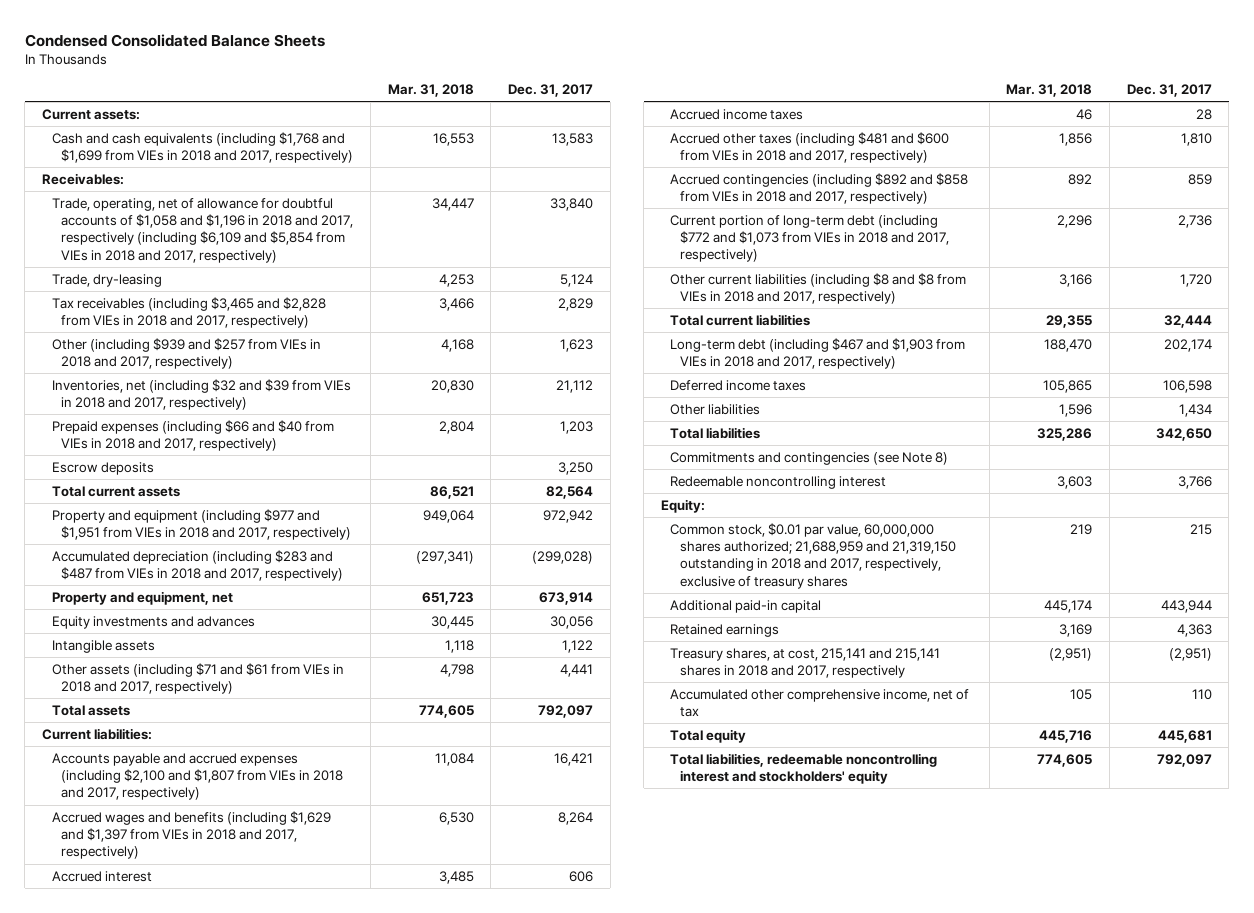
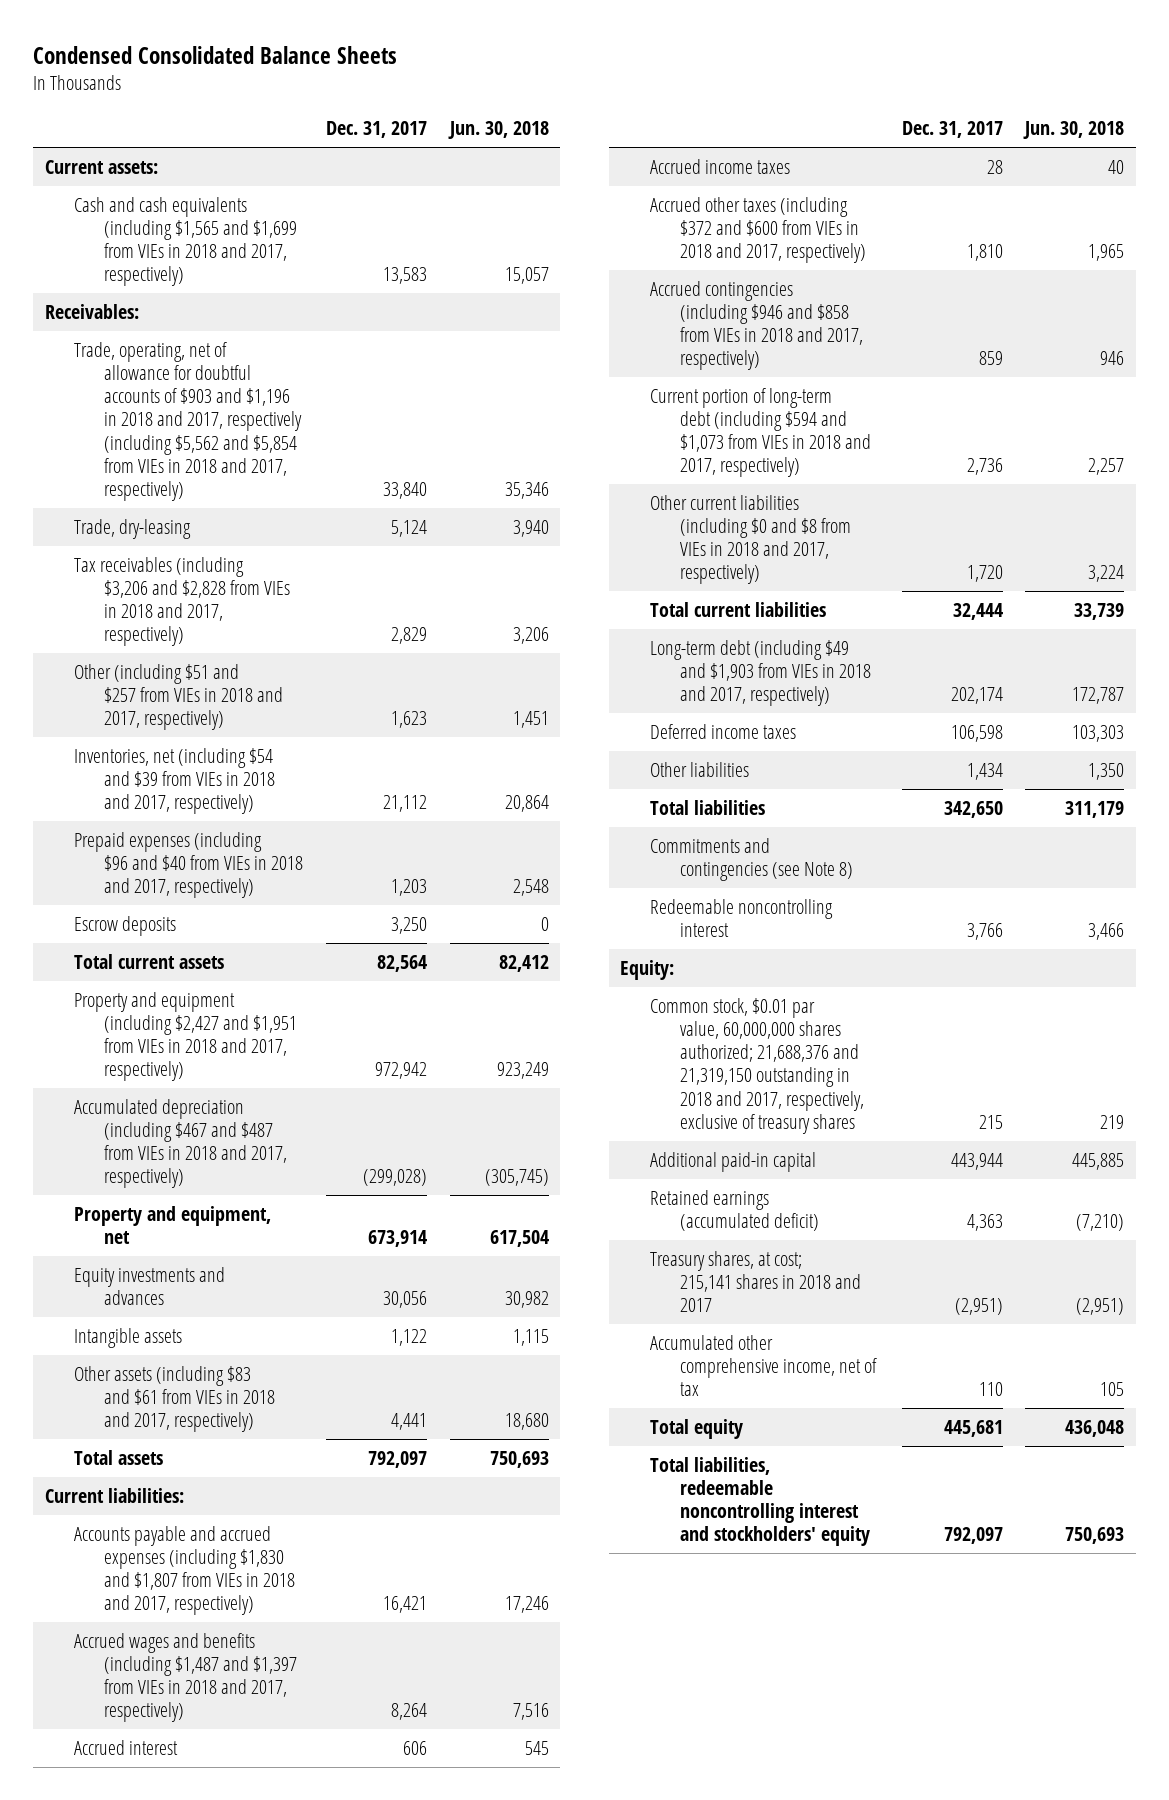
[387,83,474,97] Mar. 31, 2018 -> none
none -> [447,121,549,140] Jun. 30, 2018
[51,131,354,164] Cash and cash equivalents (including $1,768 and $1,699 from VIEs in 2018 and 2017, respectively) -> [74,196,298,287] Cash and cash equivalents (including $1,565 and $1,699 from VIEs in 2018 and 2017, respectively)
[51,197,354,263] Trade, operating, net of allowance for doubtful accounts of $1,058 and $1,196 in 2018 and 2017, respectively (including $6,109 and $5,854 from VIEs in 2018 and 2017, respectively) -> [74,341,303,501] Trade, operating, net of allowance for doubtful accounts of $903 and $1,196 in 2018 and 2017, respectively (including $5,562 and $5,854 from VIEs in 2018 and 2017, respectively)
[51,296,326,329] Tax receivables (including $3,465 and $2,828 from VIEs in 2018 and 2017, respectively) -> [74,556,291,647] Tax receivables (including $3,206 and $2,828 from VIEs in 2018 and 2017, respectively)
[51,337,321,370] Other (including $939 and $257 from VIEs in 2018 and 2017, respectively) -> [74,663,284,731] Other (including $51 and $257 from VIEs in 2018 and 2017, respectively)
[51,378,351,411] Inventories, net (including $32 and $39 from VIEs in 2018 and 2017, respectively) -> [74,747,276,815] Inventories, net (including $54 and $39 from VIEs in 2018 and 2017, respectively)
[51,419,334,452] Prepaid expenses (including $66 and $40 from VIEs in 2018 and 2017, respectively) -> [74,831,304,899] Prepaid expenses (including $96 and $40 from VIEs in 2018 and 2017, respectively)
[51,508,352,541] Property and equipment (including $977 and $1,951 from VIEs in 2018 and 2017, respectively) -> [74,991,298,1082] Property and equipment (including $2,427 and $1,951 from VIEs in 2018 and 2017, respectively)
[51,549,344,582] Accumulated depreciation (including $283 and $487 from VIEs in 2018 and 2017, respectively) -> [74,1098,288,1189] Accumulated depreciation (including $467 and $487 from VIEs in 2018 and 2017, respectively)
[51,662,344,695] Other assets (including $71 and $61 from VIEs in 2018 and 2017, respectively) -> [74,1365,276,1433] Other assets (including $83 and $61 from VIEs in 2018 and 2017, respectively)
[51,752,344,801] Accounts payable and accrued expenses (including $2,100 and $1,807 from VIEs in 2018 and 2017, respectively) -> [74,1525,296,1616] Accounts payable and accrued expenses (including $1,830 and $1,807 from VIEs in 2018 and 2017, respectively)
[51,810,331,860] Accrued wages and benefits (including $1,629 and $1,397 from VIEs in 2018 and 2017, respectively) -> [74,1632,298,1723] Accrued wages and benefits (including $1,487 and $1,397 from VIEs in 2018 and 2017, respectively)
[670,131,950,164] Accrued other taxes (including $481 and $600 from VIEs in 2018 and 2017, respectively) -> [649,196,866,264] Accrued other taxes (including $372 and $600 from VIEs in 2018 and 2017, respectively)
[670,172,969,205] Accrued contingencies (including $892 and $858 from VIEs in 2018 and 2017, respectively) -> [649,280,863,371] Accrued contingencies (including $946 and $858 from VIEs in 2018 and 2017, respectively)
[670,214,949,263] Current portion of long-term debt (including $772 and $1,073 from VIEs in 2018 and 2017, respectively) -> [649,387,871,478] Current portion of long-term debt (including $594 and $1,073 from VIEs in 2018 and 2017, respectively)
[670,272,967,305] Other current liabilities (including $8 and $8 from VIEs in 2018 and 2017, respectively) -> [649,494,851,585] Other current liabilities (including $0 and $8 from VIEs in 2018 and 2017, respectively)
[670,337,966,370] Long-term debt (including $467 and $1,903 from VIEs in 2018 and 2017, respectively) -> [649,639,871,707] Long-term debt (including $49 and $1,903 from VIEs in 2018 and 2017, respectively)
[670,522,956,589] Common stock, $0.01 par value, 60,000,000 shares authorized; 21,688,959 and 21,319,150 outstanding in 2018 and 2017, respectively, exclusive of treasury shares -> [649,997,864,1134] Common stock, $0.01 par value, 60,000,000 shares authorized; 21,688,376 and 21,319,150 outstanding in 2018 and 2017, respectively, exclusive of treasury shares
[670,623,780,637] Retained earnings -> [649,1189,819,1232] Retained earnings (accumulated deficit)
[670,647,941,679] Treasury shares, at cost, 215,141 and 215,141 shares in 2018 and 2017, respectively -> [649,1250,861,1313] Treasury shares, at cost; 215,141 shares in 2018 and 2017

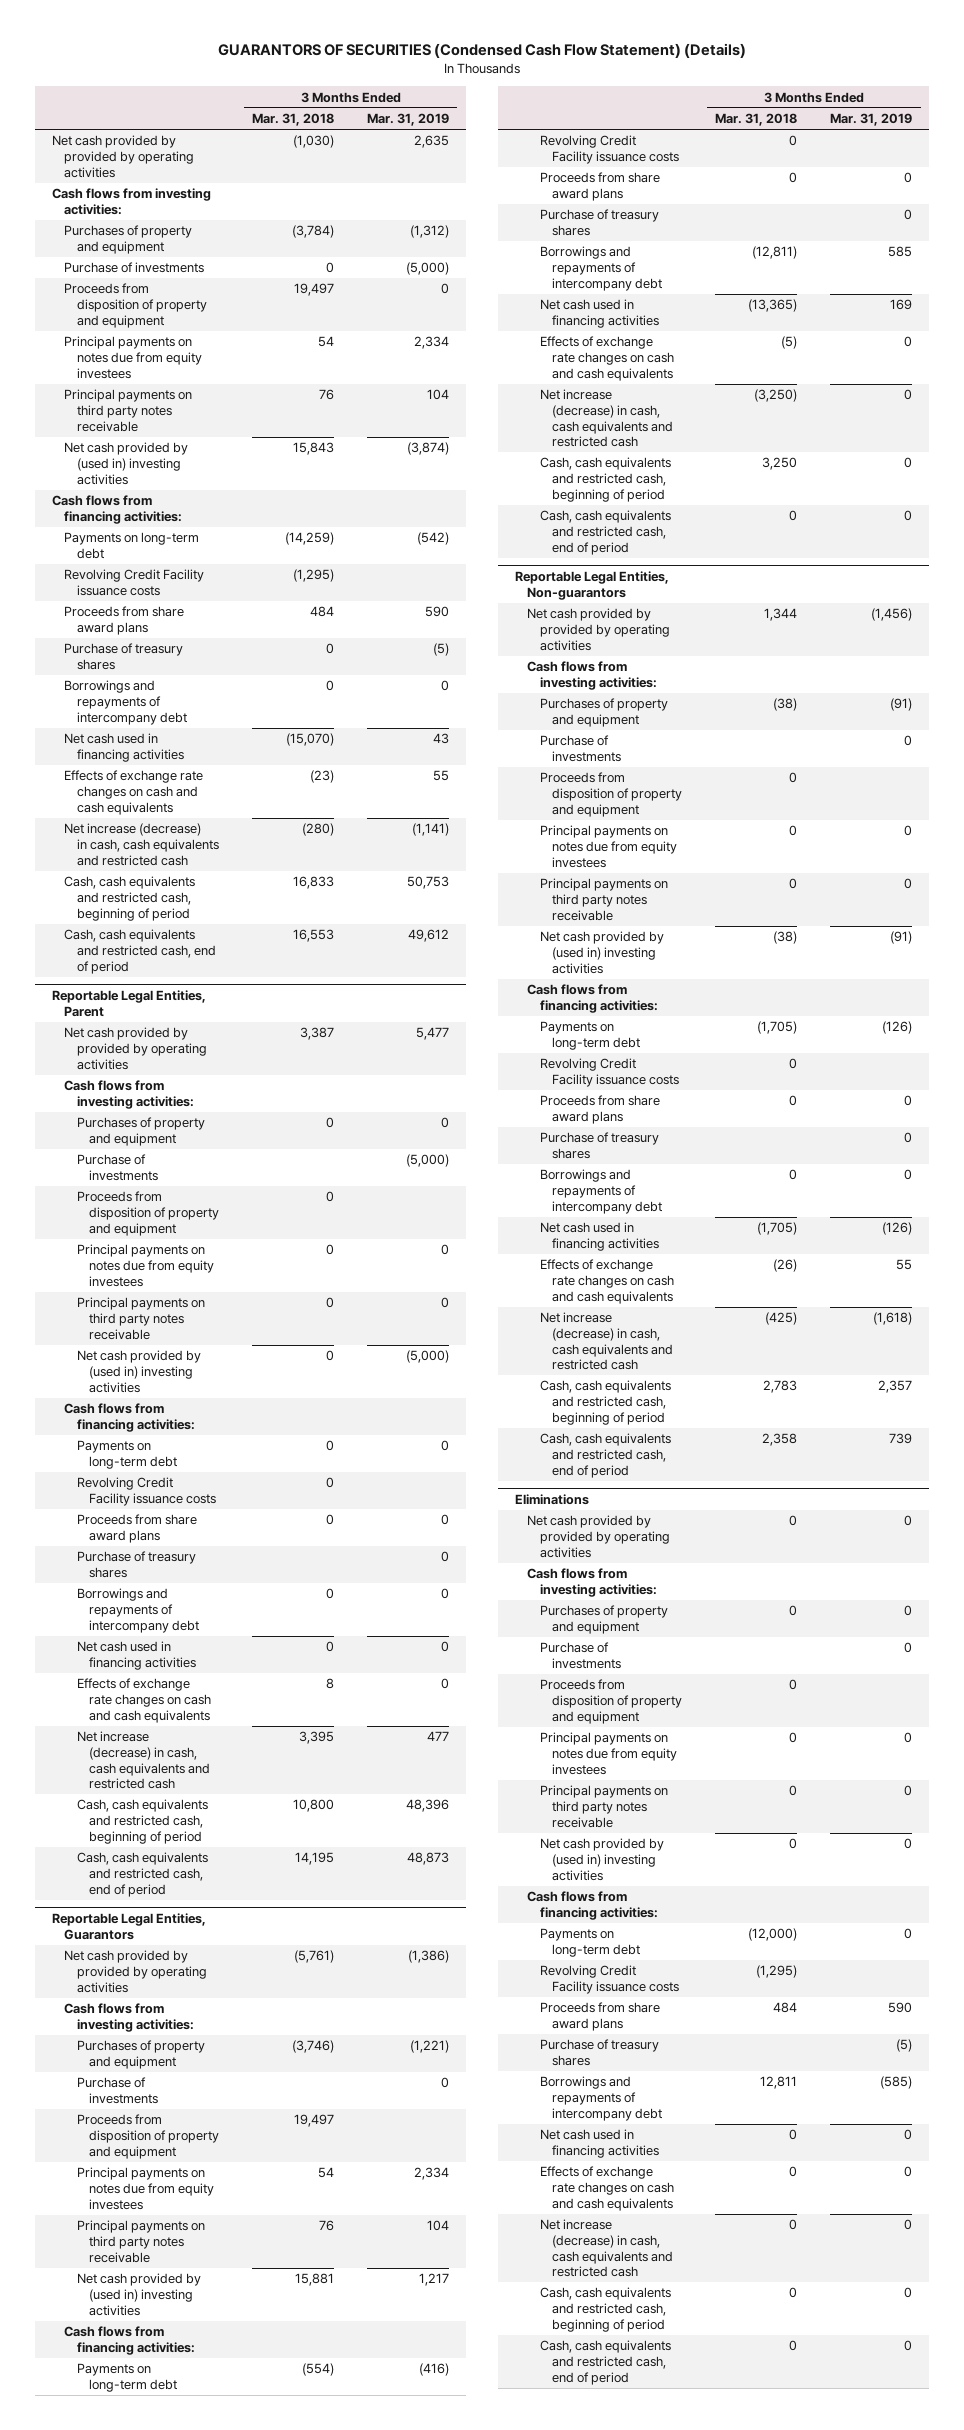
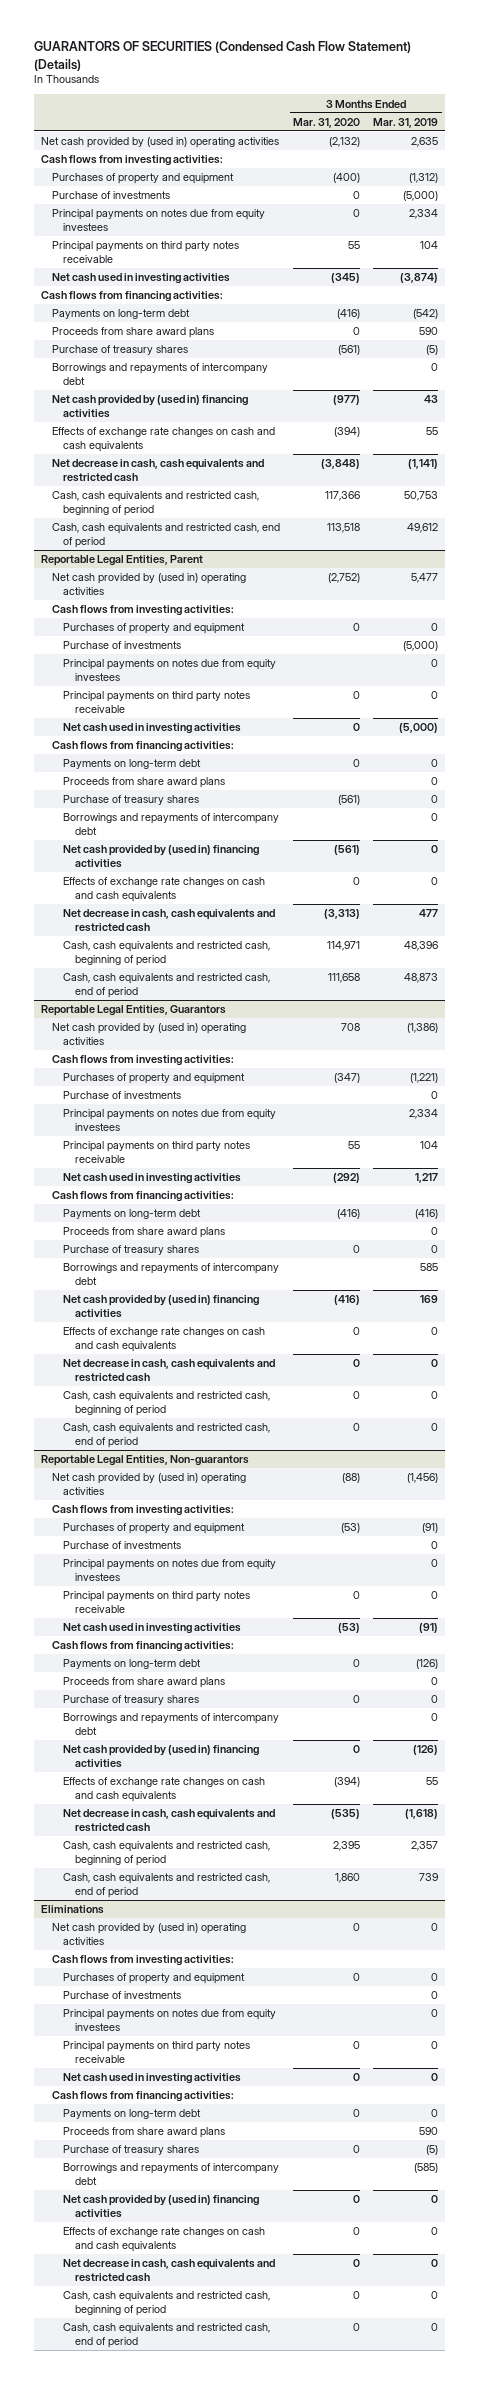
[252,113,335,127] Mar. 31, 2018 -> none
none -> [293,117,361,128] Mar. 31, 2020
[51,135,195,178] Net cash provided by provided by operating activities -> [40,137,279,149] Net cash provided by (used in) operating activities
[64,283,207,328] Proceeds from disposition of property and equipment -> none
[64,442,189,485] Net cash provided by (used in) investing activities -> [52,273,231,285] Net cash used in investing activities
[64,569,205,597] Revolving Credit Facility issuance costs -> none
[64,733,184,763] Net cash used in financing activities -> [52,395,249,418] Net cash provided by (used in) financing activities
[64,823,219,866] Net increase (decrease) in cash, cash equivalents and restricted cash -> [52,459,265,482] Net decrease in cash, cash equivalents and restricted cash
[64,1027,207,1070] Net cash provided by provided by operating activities -> [52,573,247,595] Net cash provided by (used in) operating activities
[76,1191,220,1236] Proceeds from disposition of property and equipment -> none
[76,1350,201,1393] Net cash provided by (used in) investing activities -> [63,723,242,735] Net cash used in investing activities
[76,1477,217,1507] Revolving Credit Facility issuance costs -> none
[76,1641,197,1671] Net cash used in financing activities -> [63,845,260,868] Net cash provided by (used in) financing activities
[76,1731,211,1790] Net increase (decrease) in cash, cash equivalents and restricted cash -> [63,909,276,932] Net decrease in cash, cash equivalents and restricted cash
[64,1950,207,1993] Net cash provided by provided by operating activities -> [52,1023,247,1045] Net cash provided by (used in) operating activities
[76,2114,220,2159] Proceeds from disposition of property and equipment -> none
[76,2273,201,2316] Net cash provided by (used in) investing activities -> [63,1173,242,1185] Net cash used in investing activities
[539,135,680,165] Revolving Credit Facility issuance costs -> none
[539,299,660,329] Net cash used in financing activities -> [63,1295,260,1318] Net cash provided by (used in) financing activities
[539,389,674,448] Net increase (decrease) in cash, cash equivalents and restricted cash -> [63,1359,276,1382] Net decrease in cash, cash equivalents and restricted cash
[527,608,670,651] Net cash provided by provided by operating activities -> [52,1473,247,1495] Net cash provided by (used in) operating activities
[539,772,683,817] Proceeds from disposition of property and equipment -> none
[539,931,664,974] Net cash provided by (used in) investing activities -> [63,1623,242,1635] Net cash used in investing activities
[539,1058,680,1088] Revolving Credit Facility issuance costs -> none
[539,1222,660,1252] Net cash used in financing activities -> [63,1745,260,1768] Net cash provided by (used in) financing activities
[539,1312,674,1371] Net increase (decrease) in cash, cash equivalents and restricted cash -> [63,1809,276,1832] Net decrease in cash, cash equivalents and restricted cash
[527,1515,670,1558] Net cash provided by provided by operating activities -> [52,1923,247,1945] Net cash provided by (used in) operating activities
[539,1679,683,1724] Proceeds from disposition of property and equipment -> none
[539,1838,664,1881] Net cash provided by (used in) investing activities -> [63,2073,242,2085] Net cash used in investing activities
[539,1965,680,1995] Revolving Credit Facility issuance costs -> none
[539,2129,660,2159] Net cash used in financing activities -> [63,2195,260,2218] Net cash provided by (used in) financing activities
[539,2219,674,2278] Net increase (decrease) in cash, cash equivalents and restricted cash -> [63,2259,276,2282] Net decrease in cash, cash equivalents and restricted cash

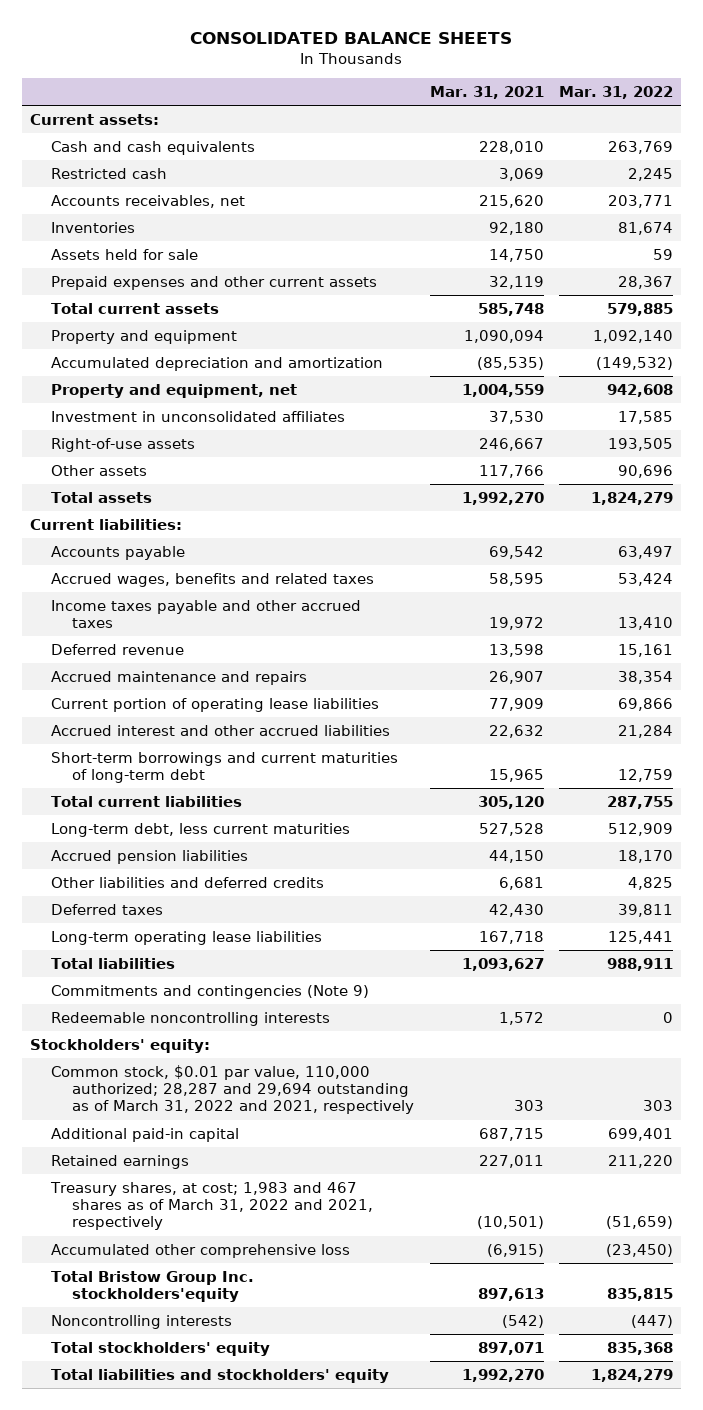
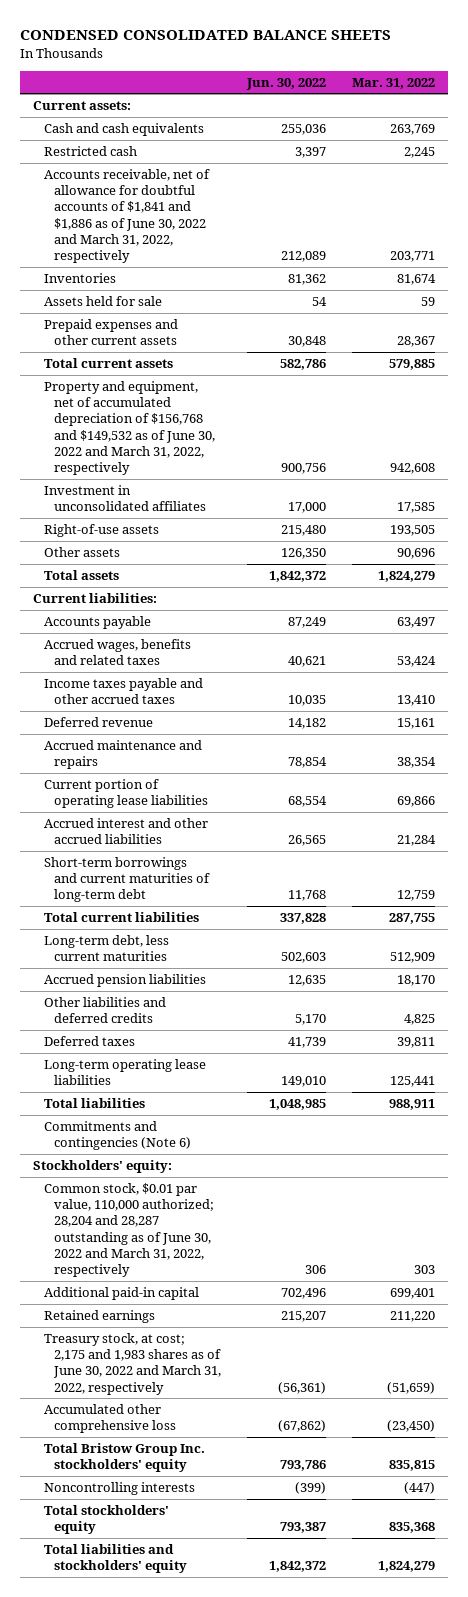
[190,32,513,45] CONSOLIDATED BALANCE SHEETS -> [20,30,392,41] CONDENSED CONSOLIDATED BALANCE SHEETS
[429,85,544,99] Mar. 31, 2021 -> none
none -> [246,77,327,90] Jun. 30, 2022
[50,194,245,208] Accounts receivables, net -> [43,168,210,264] Accounts receivable, net of allowance for doubtful accounts of $1,841 and $1,886 as of June 30, 2022 and March 31, 2022, respectively
[50,329,237,344] Property and equipment -> none
[50,356,383,371] Accumulated depreciation and amortization -> none
[50,383,297,398] Property and equipment, net -> [43,380,216,476] Property and equipment, net of accumulated depreciation of $156,768 and $149,532 as of June 30, 2022 and March 31, 2022, respectively
[50,1011,330,1026] Redeemable noncontrolling interests -> none
[50,984,369,999] Commitments and contingencies (Note 9) -> [43,1120,192,1151] Commitments and contingencies (Note 6)
[50,1064,415,1115] Common stock, $0.01 par value, 110,000 authorized; 28,287 and 29,694 outstanding as of March 31, 2022 and 2021, respectively -> [43,1182,215,1278] Common stock, $0.01 par value, 110,000 authorized; 28,204 and 28,287 outstanding as of June 30, 2022 and March 31, 2022, respectively
[49,1181,374,1231] Treasury shares, at cost; 1,983 and 467 shares as of March 31, 2022 and 2021, respectively -> [43,1332,222,1395] Treasury stock, at cost; 2,175 and 1,983 shares as of June 30, 2022 and March 31, 2022, respectively
[50,1270,254,1303] Total Bristow Group Inc. stockholders'equity -> [43,1442,205,1473] Total Bristow Group Inc. stockholders' equity

